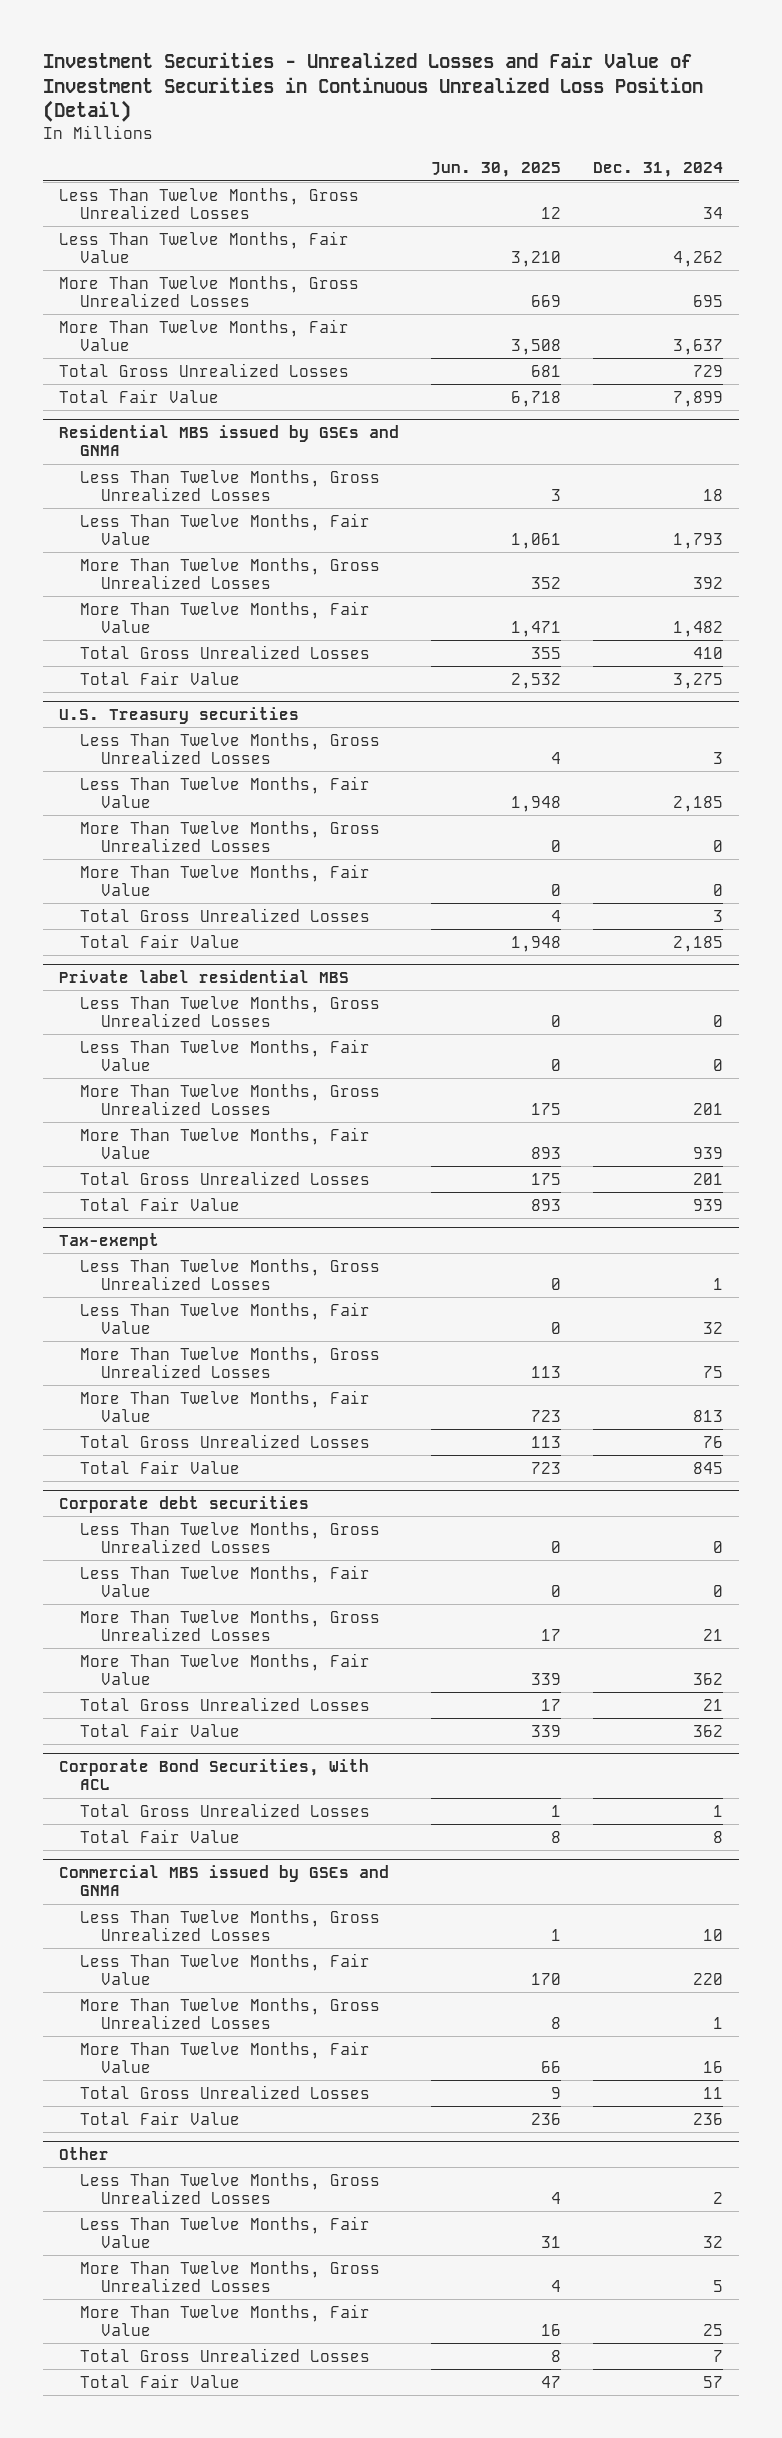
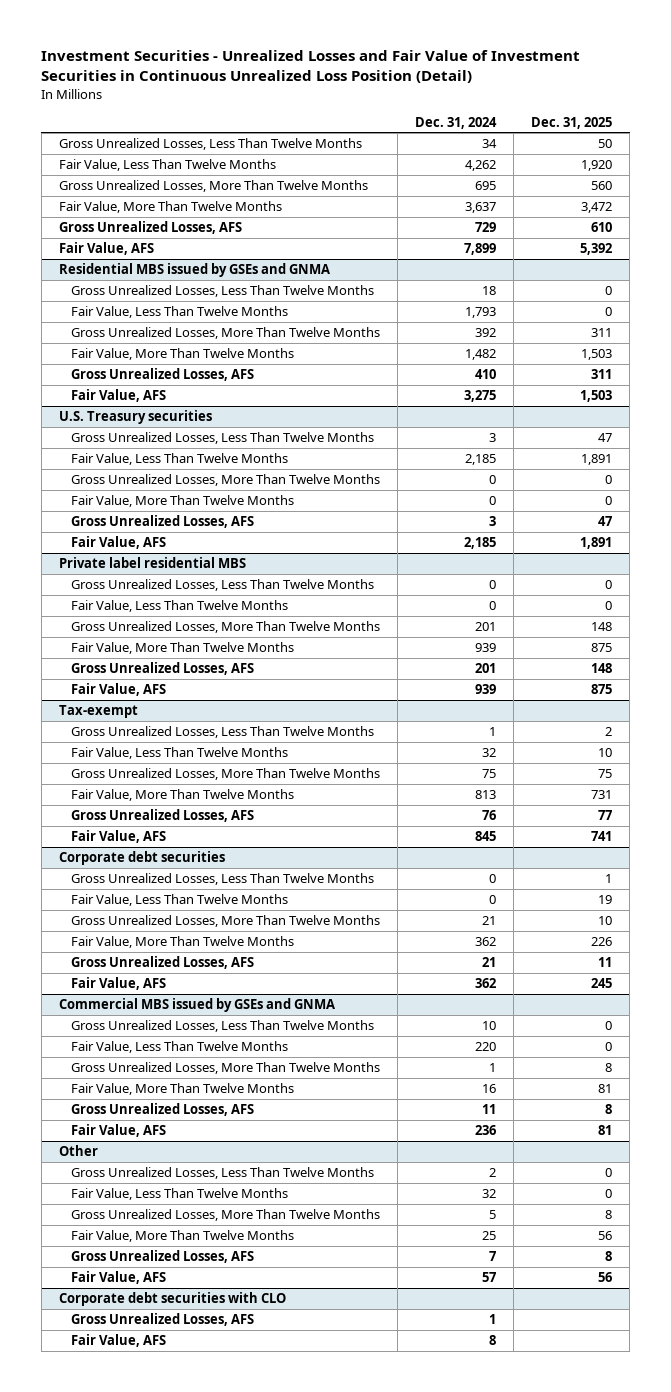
[431,162,562,178] Jun. 30, 2025 -> none
none -> [530,116,612,129] Dec. 31, 2025
[59,187,360,220] Less Than Twelve Months, Gross Unrealized Losses -> [58,138,362,151] Gross Unrealized Losses, Less Than Twelve Months
[59,230,350,264] Less Than Twelve Months, Fair Value -> [58,159,276,172] Fair Value, Less Than Twelve Months
[59,275,360,308] More Than Twelve Months, Gross Unrealized Losses -> [58,180,368,193] Gross Unrealized Losses, More Than Twelve Months
[59,318,350,352] More Than Twelve Months, Fair Value -> [58,201,282,214] Fair Value, More Than Twelve Months
[59,362,350,377] Total Gross Unrealized Losses -> [58,221,242,235] Gross Unrealized Losses, AFS
[59,388,220,403] Total Fair Value -> [58,242,154,256] Fair Value, AFS
[80,469,381,502] Less Than Twelve Months, Gross Unrealized Losses -> [70,285,374,298] Gross Unrealized Losses, Less Than Twelve Months
[80,512,371,546] Less Than Twelve Months, Fair Value -> [70,306,288,319] Fair Value, Less Than Twelve Months
[80,557,381,590] More Than Twelve Months, Gross Unrealized Losses -> [70,327,380,340] Gross Unrealized Losses, More Than Twelve Months
[80,600,371,634] More Than Twelve Months, Fair Value -> [70,348,294,361] Fair Value, More Than Twelve Months
[80,644,371,659] Total Gross Unrealized Losses -> [70,368,254,382] Gross Unrealized Losses, AFS
[80,670,241,685] Total Fair Value -> [70,389,166,403] Fair Value, AFS
[80,732,381,765] Less Than Twelve Months, Gross Unrealized Losses -> [70,432,374,445] Gross Unrealized Losses, Less Than Twelve Months
[80,775,371,809] Less Than Twelve Months, Fair Value -> [70,453,288,466] Fair Value, Less Than Twelve Months
[80,820,381,853] More Than Twelve Months, Gross Unrealized Losses -> [70,474,380,487] Gross Unrealized Losses, More Than Twelve Months
[80,863,371,897] More Than Twelve Months, Fair Value -> [70,495,294,508] Fair Value, More Than Twelve Months
[80,907,371,922] Total Gross Unrealized Losses -> [70,515,254,529] Gross Unrealized Losses, AFS
[80,933,241,948] Total Fair Value -> [70,536,166,550] Fair Value, AFS
[80,995,381,1028] Less Than Twelve Months, Gross Unrealized Losses -> [70,579,374,592] Gross Unrealized Losses, Less Than Twelve Months
[80,1038,371,1072] Less Than Twelve Months, Fair Value -> [70,600,288,613] Fair Value, Less Than Twelve Months
[80,1083,381,1116] More Than Twelve Months, Gross Unrealized Losses -> [70,621,380,634] Gross Unrealized Losses, More Than Twelve Months
[80,1126,371,1160] More Than Twelve Months, Fair Value -> [70,642,294,655] Fair Value, More Than Twelve Months
[80,1170,371,1185] Total Gross Unrealized Losses -> [70,662,254,676] Gross Unrealized Losses, AFS
[80,1196,241,1211] Total Fair Value -> [70,683,166,697] Fair Value, AFS
[80,1258,381,1291] Less Than Twelve Months, Gross Unrealized Losses -> [70,726,374,739] Gross Unrealized Losses, Less Than Twelve Months
[80,1301,371,1335] Less Than Twelve Months, Fair Value -> [70,747,288,760] Fair Value, Less Than Twelve Months
[80,1346,381,1379] More Than Twelve Months, Gross Unrealized Losses -> [70,768,380,781] Gross Unrealized Losses, More Than Twelve Months
[80,1389,371,1423] More Than Twelve Months, Fair Value -> [70,789,294,802] Fair Value, More Than Twelve Months
[80,1433,371,1448] Total Gross Unrealized Losses -> [70,809,254,823] Gross Unrealized Losses, AFS
[80,1459,241,1474] Total Fair Value -> [70,830,166,844] Fair Value, AFS
[59,1758,370,1791] Corporate Bond Securities, With ACL -> none
[80,1802,371,1817] Total Gross Unrealized Losses -> none
[80,1828,241,1843] Total Fair Value -> none
[80,1521,381,1554] Less Than Twelve Months, Gross Unrealized Losses -> [70,873,374,886] Gross Unrealized Losses, Less Than Twelve Months
[80,1564,371,1598] Less Than Twelve Months, Fair Value -> [70,894,288,907] Fair Value, Less Than Twelve Months
[80,1609,381,1642] More Than Twelve Months, Gross Unrealized Losses -> [70,915,380,928] Gross Unrealized Losses, More Than Twelve Months
[80,1652,371,1686] More Than Twelve Months, Fair Value -> [70,936,294,949] Fair Value, More Than Twelve Months
[80,1696,371,1711] Total Gross Unrealized Losses -> [70,956,254,970] Gross Unrealized Losses, AFS
[80,1722,241,1737] Total Fair Value -> [70,977,166,991] Fair Value, AFS
[80,1909,381,1942] Less Than Twelve Months, Gross Unrealized Losses -> [70,1020,374,1033] Gross Unrealized Losses, Less Than Twelve Months
[80,1952,371,1986] Less Than Twelve Months, Fair Value -> [70,1041,288,1054] Fair Value, Less Than Twelve Months
[80,1997,381,2030] More Than Twelve Months, Gross Unrealized Losses -> [70,1062,380,1075] Gross Unrealized Losses, More Than Twelve Months
[80,2040,371,2074] More Than Twelve Months, Fair Value -> [70,1083,294,1096] Fair Value, More Than Twelve Months
[80,2084,371,2099] Total Gross Unrealized Losses -> [70,1103,254,1117] Gross Unrealized Losses, AFS
[80,2110,241,2125] Total Fair Value -> [70,1124,166,1138] Fair Value, AFS
[80,2172,381,2205] Less Than Twelve Months, Gross Unrealized Losses -> [70,1167,374,1180] Gross Unrealized Losses, Less Than Twelve Months
[80,2215,371,2249] Less Than Twelve Months, Fair Value -> [70,1188,288,1201] Fair Value, Less Than Twelve Months
[80,2260,381,2293] More Than Twelve Months, Gross Unrealized Losses -> [70,1209,380,1222] Gross Unrealized Losses, More Than Twelve Months
[80,2303,371,2337] More Than Twelve Months, Fair Value -> [70,1230,294,1243] Fair Value, More Than Twelve Months
[80,2347,371,2362] Total Gross Unrealized Losses -> [70,1250,254,1264] Gross Unrealized Losses, AFS
[80,2373,241,2388] Total Fair Value -> [70,1271,166,1285] Fair Value, AFS
none -> [58,1292,286,1307] Corporate debt securities with CLO
none -> [70,1313,254,1327] Gross Unrealized Losses, AFS
none -> [70,1334,166,1348] Fair Value, AFS

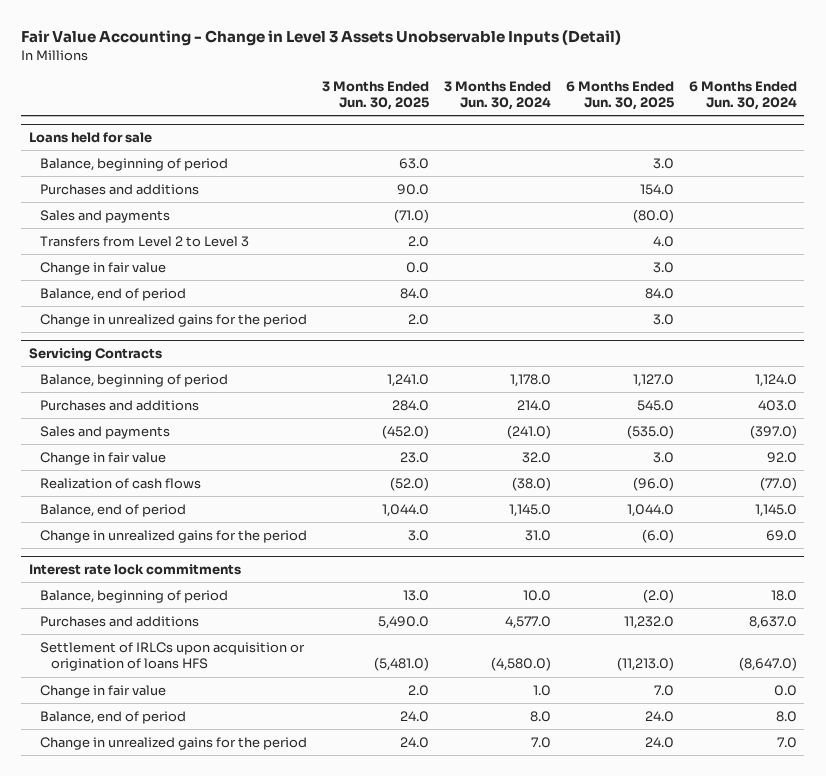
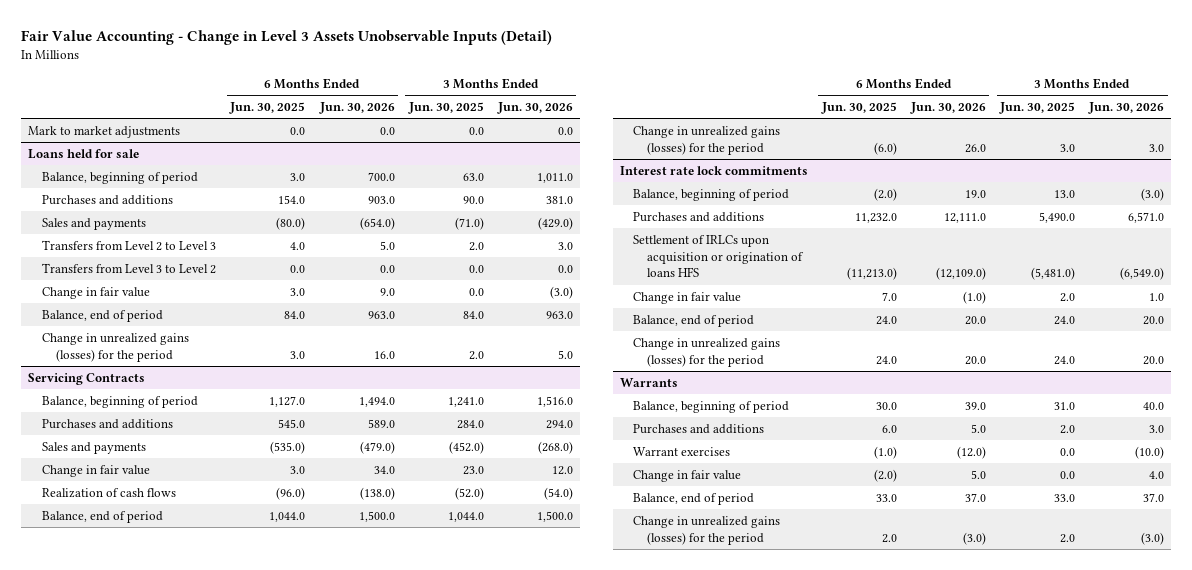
[443,80,551,111] 3 Months Ended Jun. 30, 2024 -> none
[688,80,797,111] 6 Months Ended Jun. 30, 2024 -> none
none -> [318,102,395,115] Jun. 30, 2026
none -> [496,102,573,115] Jun. 30, 2026
none -> [28,125,181,138] Mark to market adjustments
none -> [41,262,216,274] Transfers from Level 3 to Level 2
[39,313,307,327] Change in unrealized gains for the period -> [41,332,189,362] Change in unrealized gains (losses) for the period
[39,529,307,543] Change in unrealized gains for the period -> [633,125,781,155] Change in unrealized gains (losses) for the period
[39,736,307,750] Change in unrealized gains for the period -> [633,337,781,367] Change in unrealized gains (losses) for the period
none -> [619,377,678,387] Warrants
none -> [633,400,790,413] Balance, beginning of period
none -> [633,423,765,434] Purchases and additions
none -> [633,446,731,456] Warrant exercises
none -> [633,469,742,482] Change in fair value
none -> [633,492,755,505] Balance, end of period
none -> [633,515,781,545] Change in unrealized gains (losses) for the period

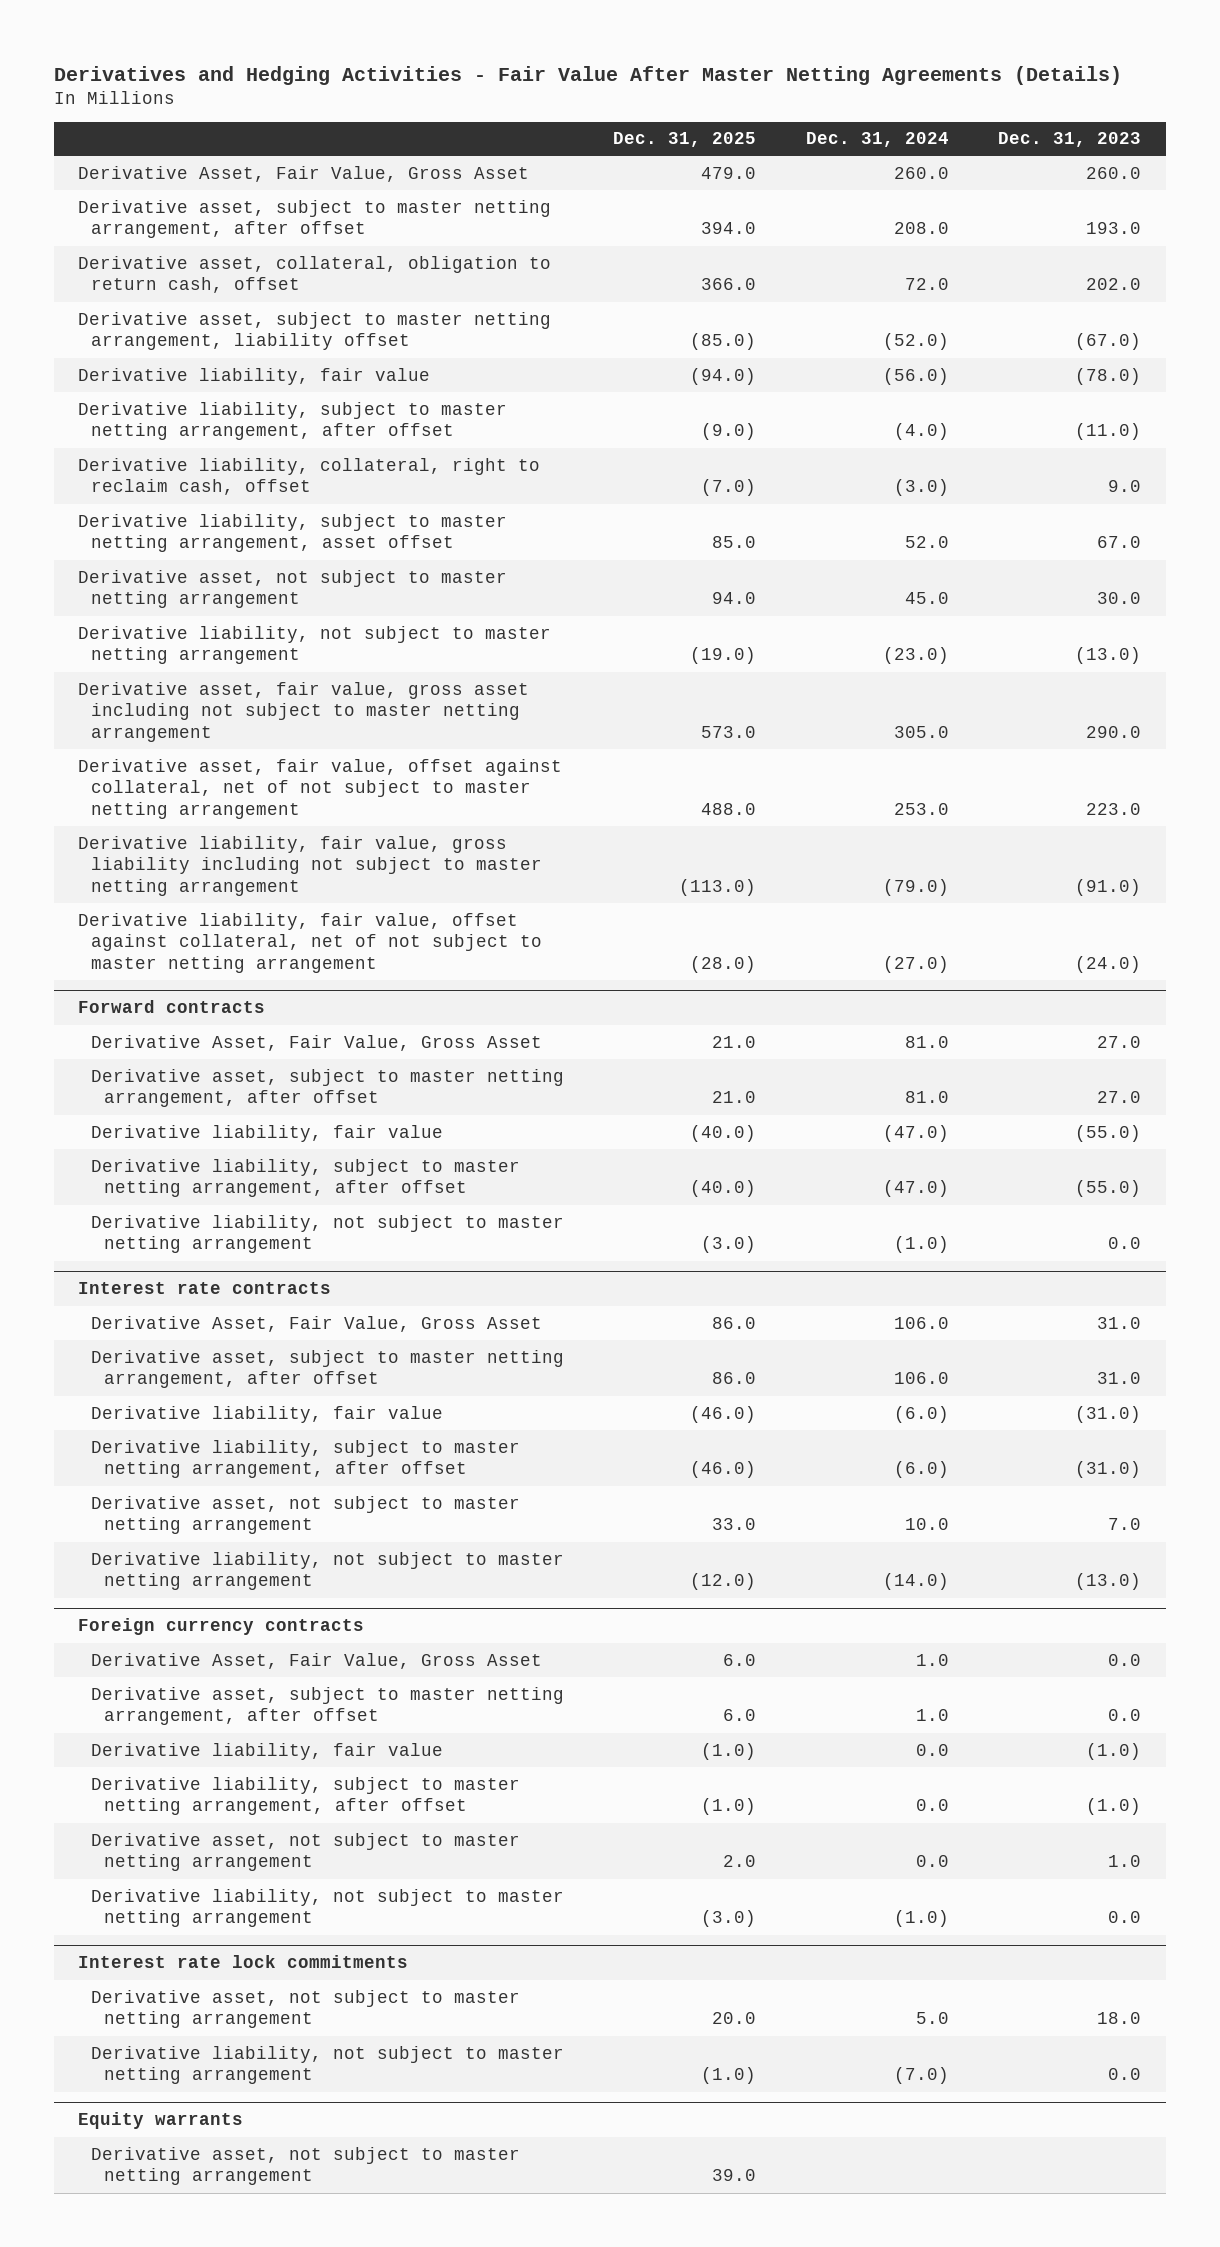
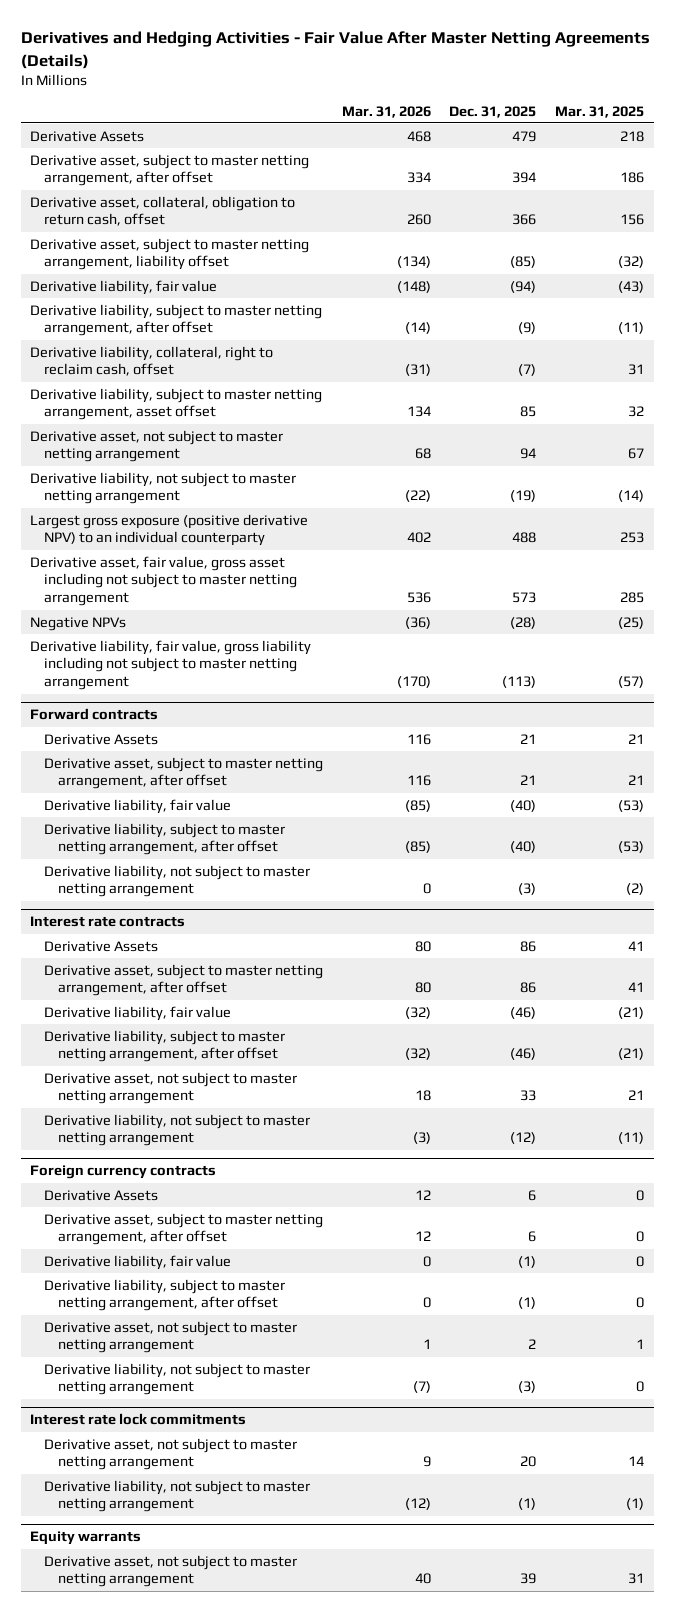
[805,132,949,148] Dec. 31, 2024 -> none
[998,132,1142,148] Dec. 31, 2023 -> none
none -> [341,105,431,118] Mar. 31, 2026
none -> [555,105,645,118] Mar. 31, 2025
[78,758,563,820] Derivative asset, fair value, offset against collateral, net of not subject to master netting arrangement -> none
[78,912,543,974] Derivative liability, fair value, offset against collateral, net of not subject to master netting arrangement -> none
[78,165,530,182] Derivative Asset, Fair Value, Gross Asset -> [30,130,145,142] Derivative Assets
[701,166,757,179] 479.0 -> [512,130,537,142] 479
[701,222,757,235] 394.0 -> [512,172,537,184] 394
[701,278,757,291] 366.0 -> [512,214,537,226] 366
[690,333,757,351] (85.0) -> [510,256,537,269] (85)
[690,367,757,385] (94.0) -> [510,280,537,293] (94)
[701,423,757,441] (9.0) -> [518,322,537,335] (9)
[701,479,757,497] (7.0) -> [518,364,537,377] (7)
[712,536,757,549] 85.0 -> [520,406,537,418] 85
[712,592,757,605] 94.0 -> [520,448,537,460] 94
[690,647,757,665] (19.0) -> [510,490,537,503] (19)
none -> [30,513,309,547] Largest gross exposure (positive derivative NPV) to an individual counterparty
[701,726,757,739] 573.0 -> [512,592,537,604] 573
none -> [30,616,127,631] Negative NPVs
[679,879,757,897] (113.0) -> [502,676,537,689] (113)
[91,1034,543,1051] Derivative Asset, Fair Value, Gross Asset -> [43,733,158,745] Derivative Assets
[712,1035,757,1048] 21.0 -> [520,733,537,744] 21
[712,1091,757,1104] 21.0 -> [520,775,537,786] 21
[690,1124,757,1142] (40.0) -> [510,799,537,812] (40)
[690,1180,757,1198] (40.0) -> [510,841,537,854] (40)
[701,1236,757,1254] (3.0) -> [518,883,537,896] (3)
[91,1315,543,1332] Derivative Asset, Fair Value, Gross Asset -> [43,940,158,952] Derivative Assets
[712,1316,757,1329] 86.0 -> [520,940,537,952] 86
[712,1372,757,1385] 86.0 -> [520,982,537,994] 86
[690,1405,757,1423] (46.0) -> [510,1006,537,1019] (46)
[690,1461,757,1479] (46.0) -> [510,1048,537,1061] (46)
[712,1518,757,1531] 33.0 -> [520,1090,537,1102] 33
[690,1573,757,1591] (12.0) -> [510,1132,537,1145] (12)
[91,1652,543,1669] Derivative Asset, Fair Value, Gross Asset -> [43,1189,158,1201] Derivative Assets
[723,1653,757,1666] 6.0 -> [528,1189,537,1201] 6
[723,1709,757,1722] 6.0 -> [528,1231,537,1243] 6
[701,1742,757,1760] (1.0) -> [518,1255,537,1268] (1)
[701,1798,757,1816] (1.0) -> [518,1297,537,1310] (1)
[723,1855,757,1868] 2.0 -> [528,1339,537,1350] 2
[701,1910,757,1928] (3.0) -> [518,1381,537,1394] (3)
[712,2012,757,2025] 20.0 -> [520,1456,537,1468] 20
[701,2067,757,2085] (1.0) -> [518,1498,537,1511] (1)
[712,2169,757,2182] 39.0 -> [520,1573,537,1585] 39

